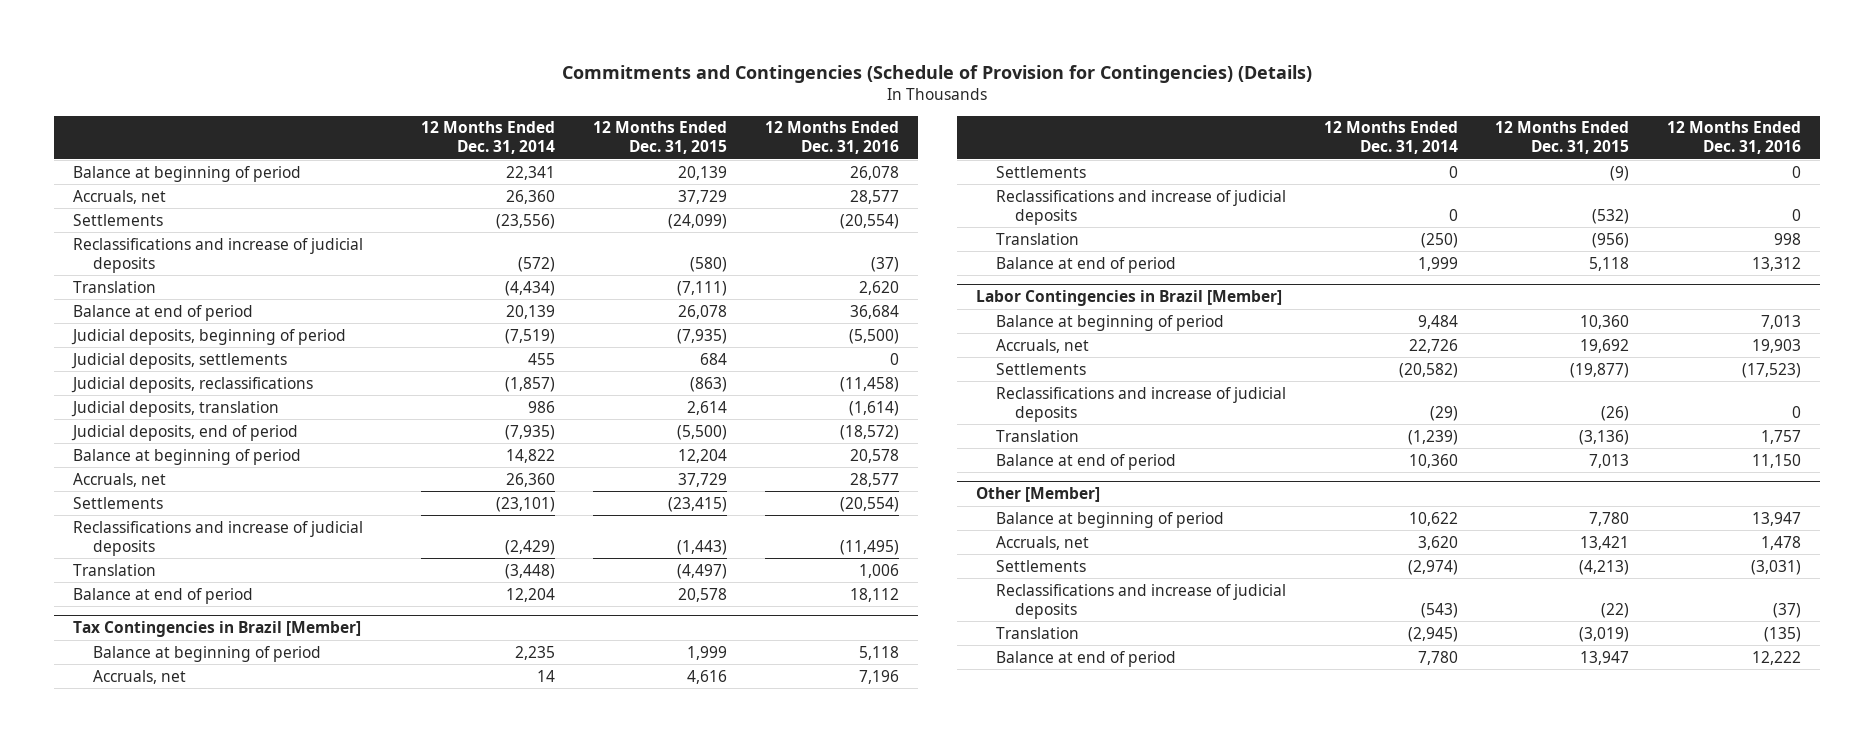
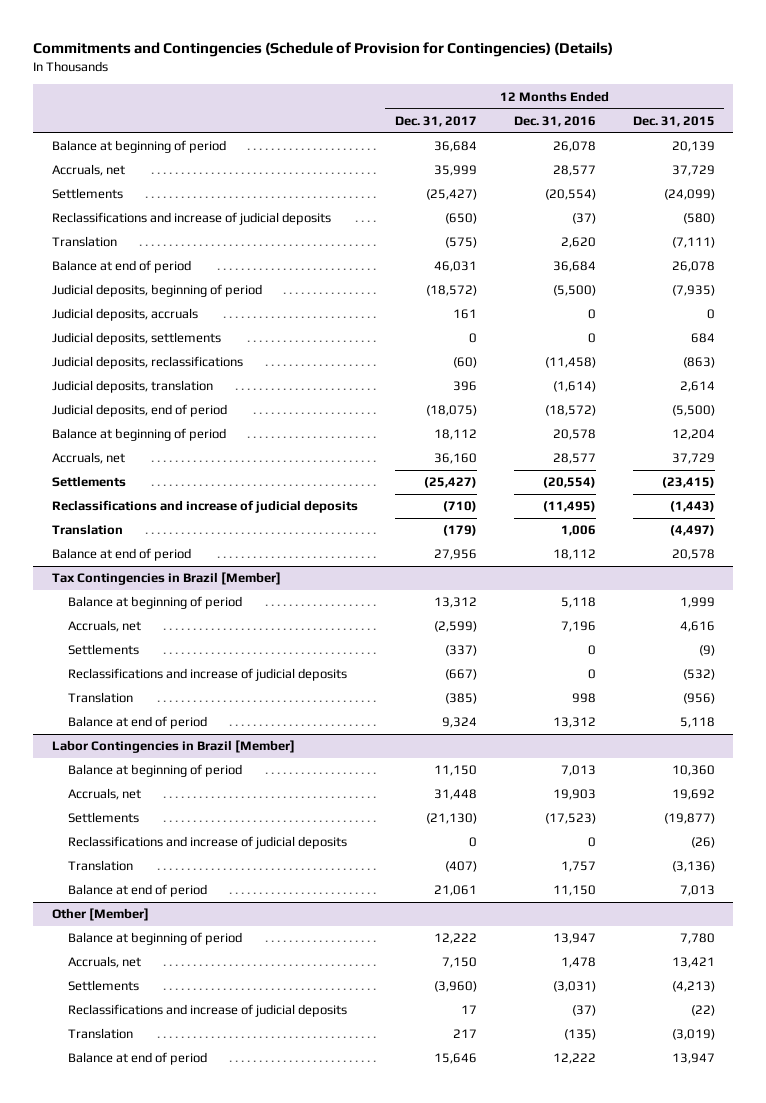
[420,121,555,155] 12 Months Ended Dec. 31, 2014 -> none
none -> [394,115,477,127] Dec. 31, 2017
none -> [51,308,198,322] Judicial deposits, accruals

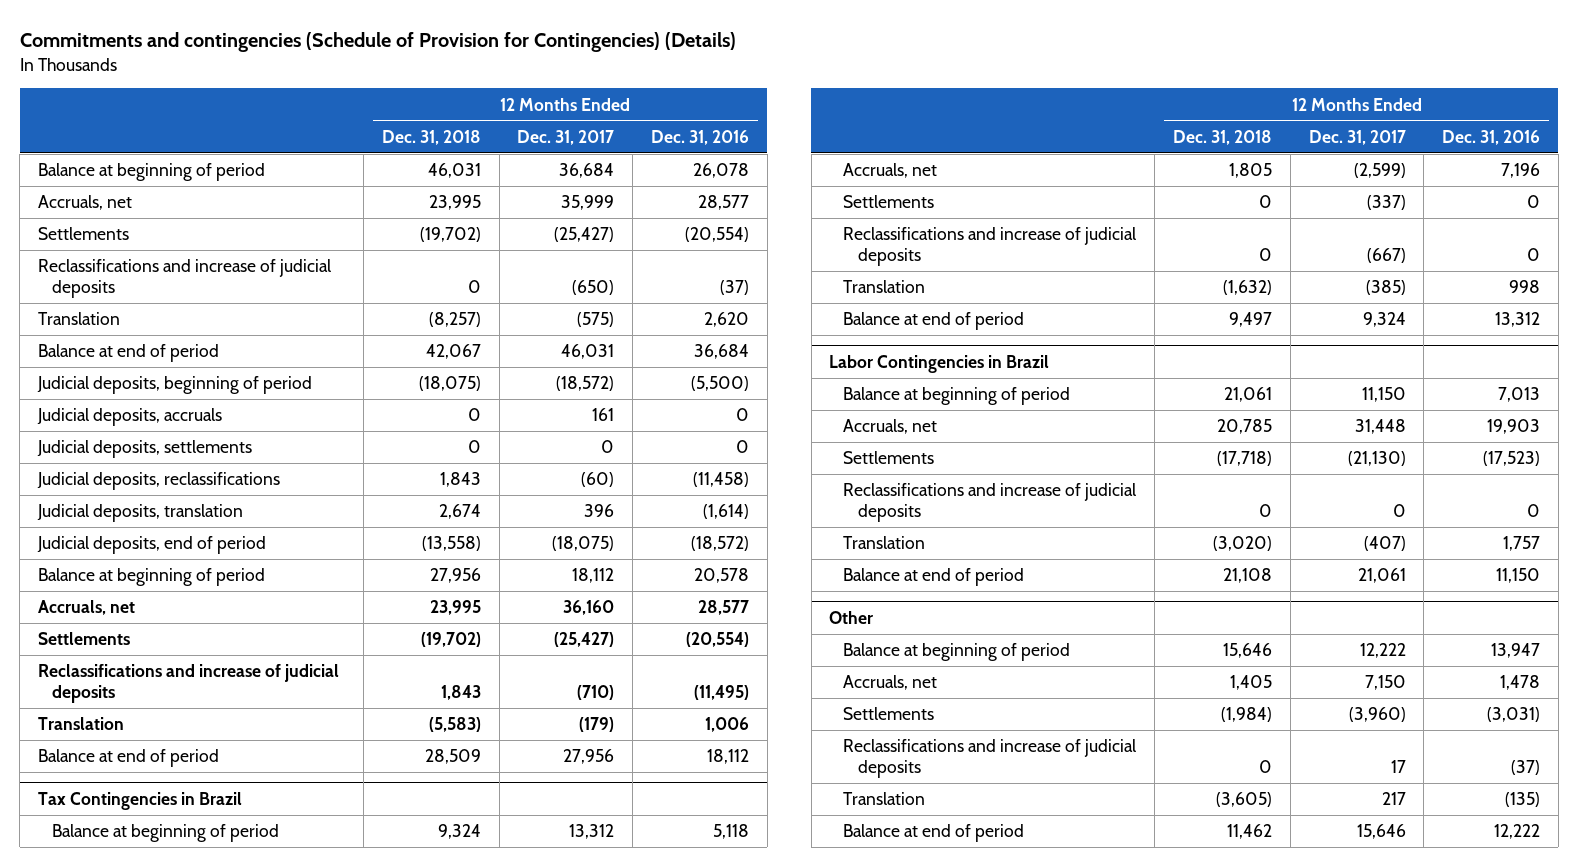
[32,42,613,58] Commitments and Contingencies (Schedule of Provision for Contingencies) (Details) -> [19,32,736,53] Commitments and contingencies (Schedule of Provision for Contingencies) (Details)
[632,115,715,127] Dec. 31, 2015 -> none
none -> [381,129,481,145] Dec. 31, 2018
[51,572,281,586] Tax Contingencies in Brazil [Member] -> [38,791,243,810] Tax Contingencies in Brazil
[51,740,295,754] Labor Contingencies in Brazil [Member] -> [829,354,1050,373] Labor Contingencies in Brazil
[51,908,149,922] Other [Member] -> [829,610,874,624] Other

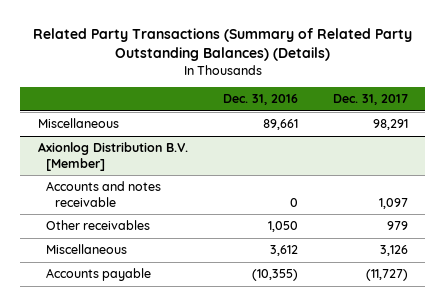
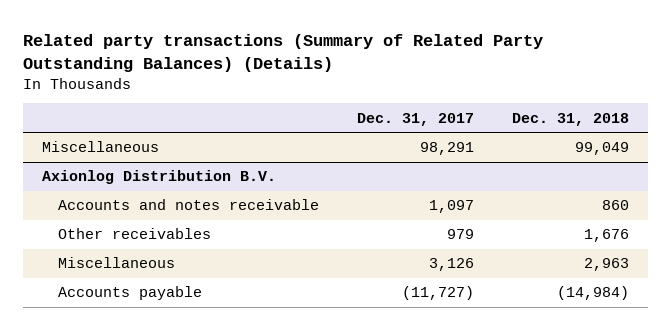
[32,28,412,62] Related Party Transactions (Summary of Related Party Outstanding Balances) (Details) -> [22,33,543,72] Related party transactions (Summary of Related Party Outstanding Balances) (Details)
[222,94,298,106] Dec. 31, 2016 -> none
none -> [512,112,630,126] Dec. 31, 2018
[37,142,188,171] Axionlog Distribution B.V. [Member] -> [41,170,276,185] Axionlog Distribution B.V.

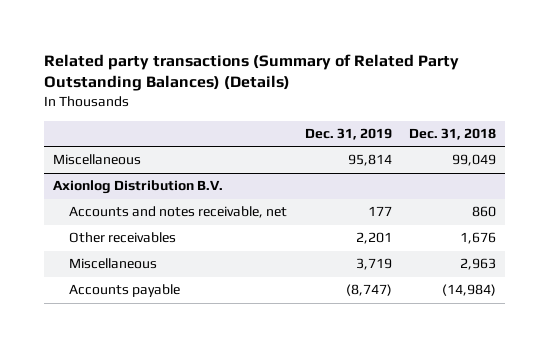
[357,112,475,126] Dec. 31, 2017 -> none
none -> [304,127,392,140] Dec. 31, 2019
[58,199,320,211] Accounts and notes receivable -> [69,206,288,219] Accounts and notes receivable, net

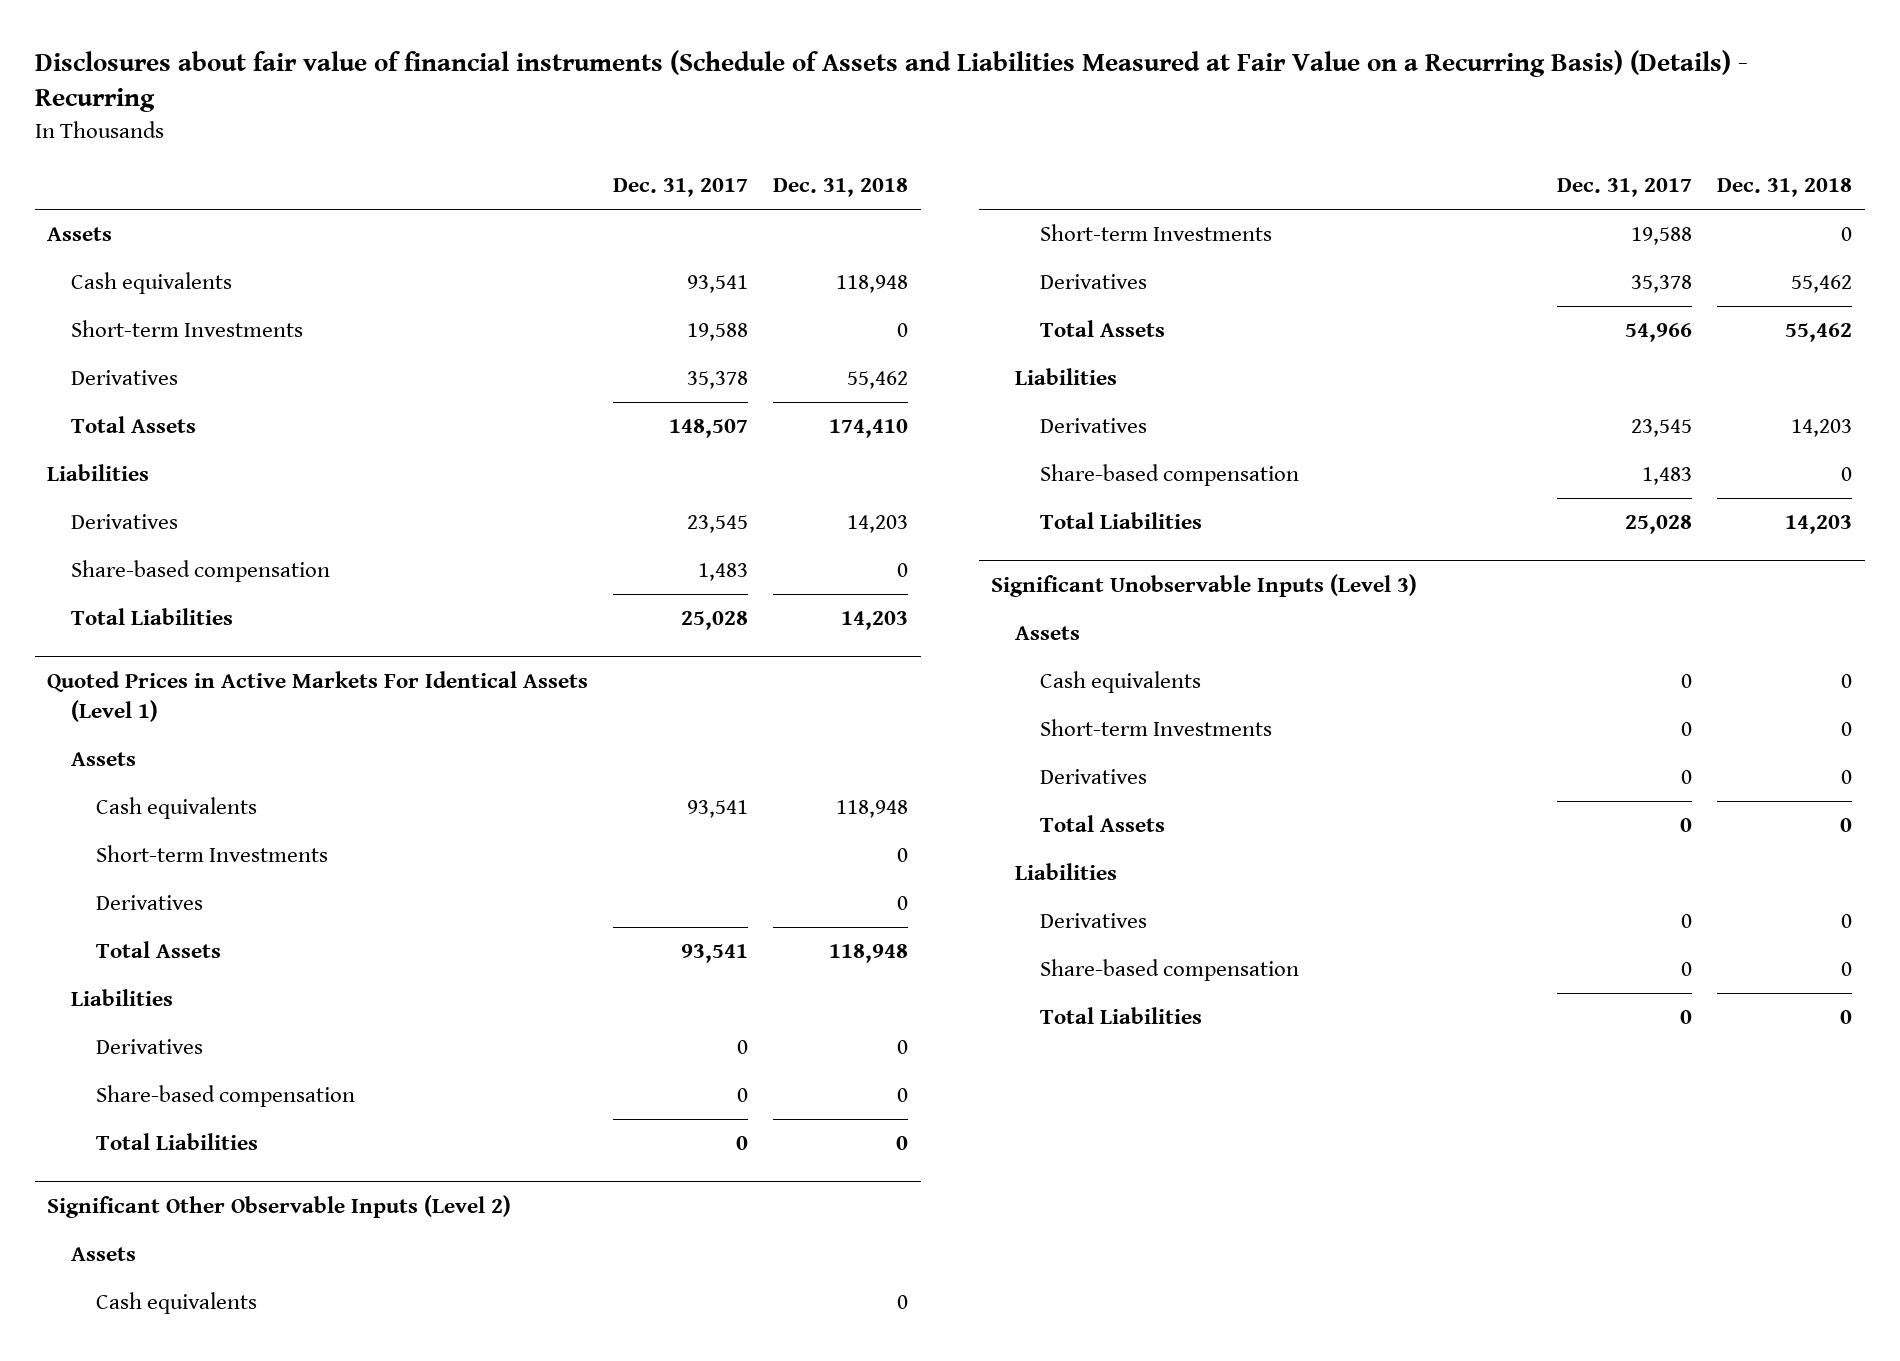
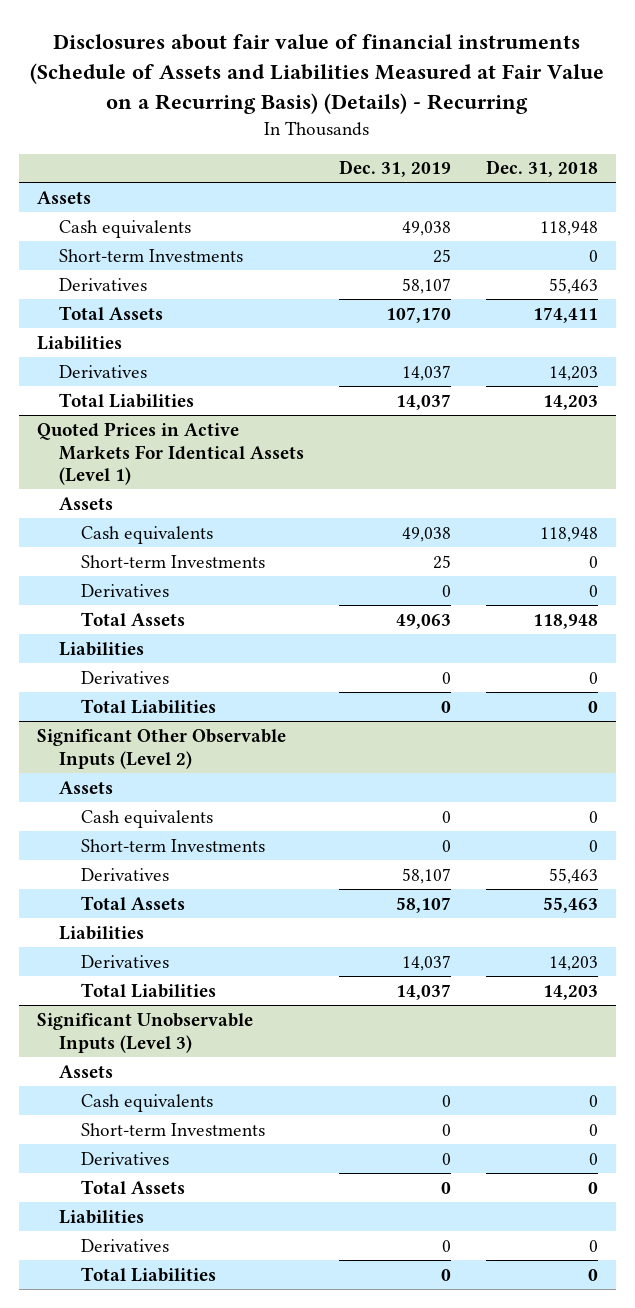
[613,178,749,198] Dec. 31, 2017 -> none
none -> [338,160,451,178] Dec. 31, 2019
[847,371,909,390] 55,462 -> [549,277,599,294] 55,463
[829,419,909,439] 174,410 -> [533,306,599,323] 174,411
[71,560,331,583] Share-based compensation -> none
[95,1085,355,1108] Share-based compensation -> none
[1791,275,1853,294] 55,462 -> [549,867,599,884] 55,463
[1785,323,1853,343] 55,462 -> [543,896,599,913] 55,463
[1039,464,1299,487] Share-based compensation -> none
[1039,959,1299,982] Share-based compensation -> none

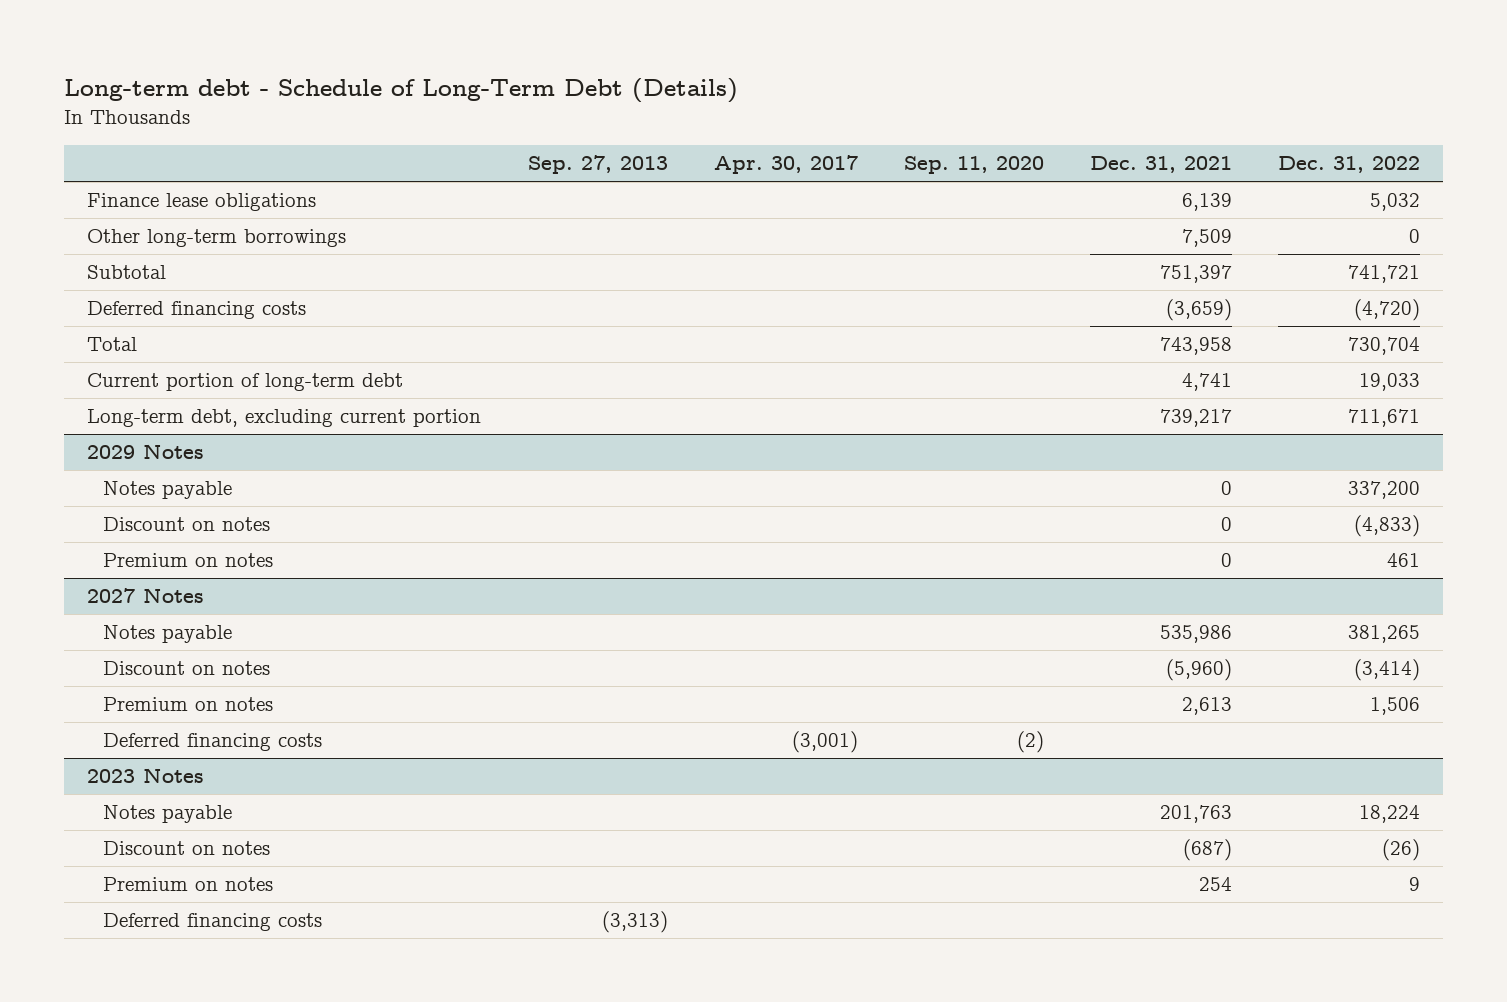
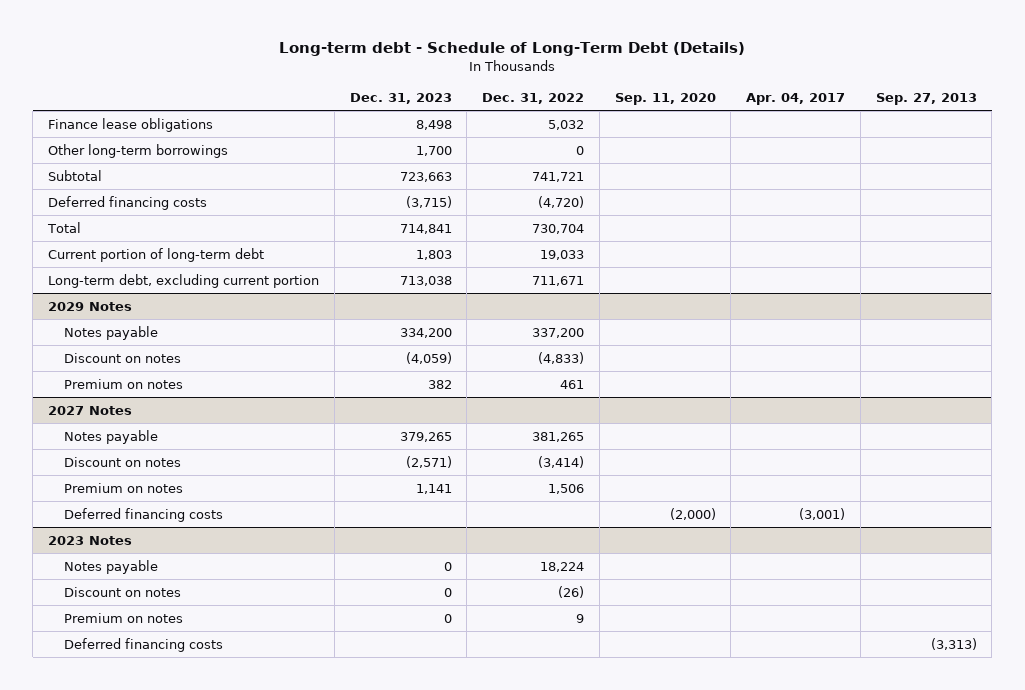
[713,155,858,175] Apr. 30, 2017 -> none
[1089,156,1232,174] Dec. 31, 2021 -> none
none -> [349,92,452,104] Dec. 31, 2023
none -> [746,92,846,105] Apr. 04, 2017
[1016,731,1044,754] (2) -> [669,507,716,520] (2,000)

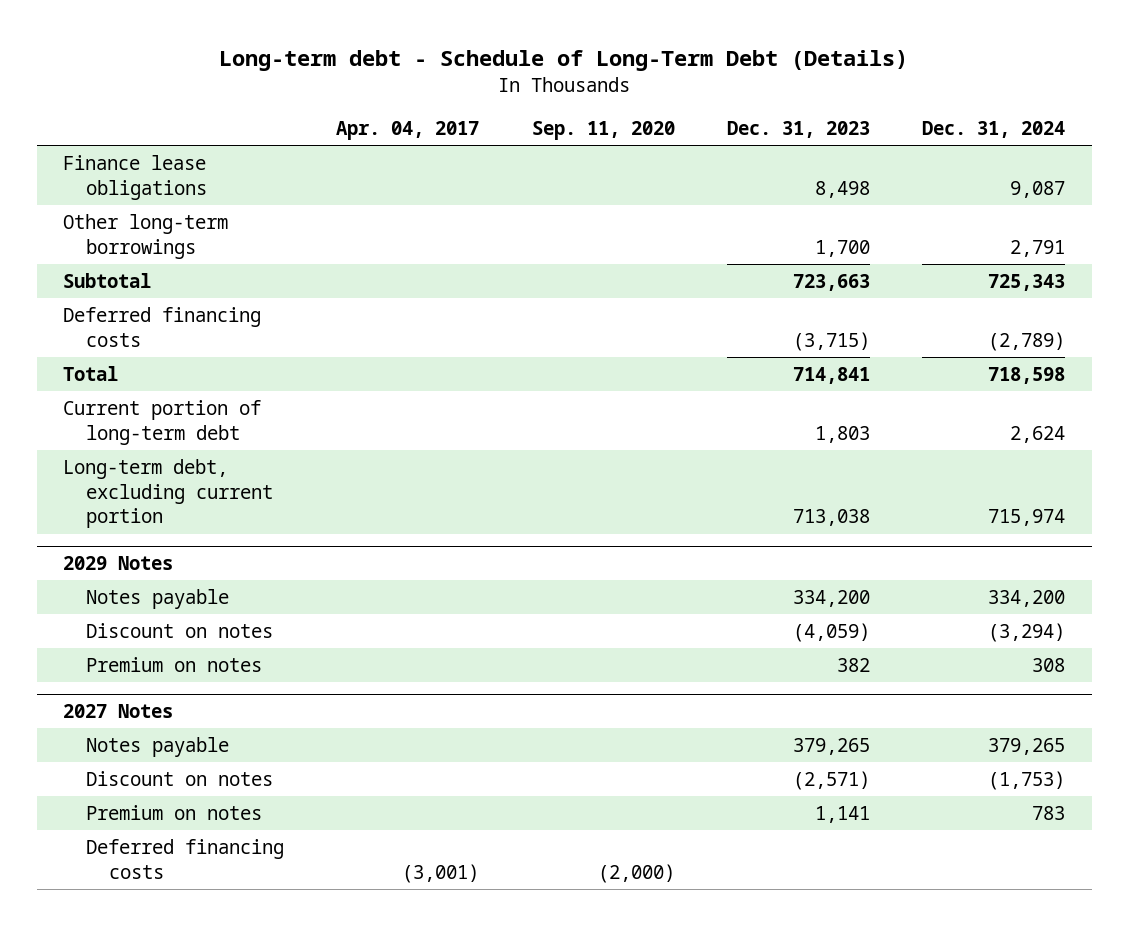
[482,92,585,104] Dec. 31, 2022 -> none
[875,92,977,105] Sep. 27, 2013 -> none
none -> [922,121,1066,139] Dec. 31, 2024
[48,535,133,545] 2023 Notes -> none
[63,559,158,574] Notes payable -> none
[63,586,181,597] Discount on notes -> none
[63,612,183,623] Premium on notes -> none
[63,637,223,652] Deferred financing costs -> none

